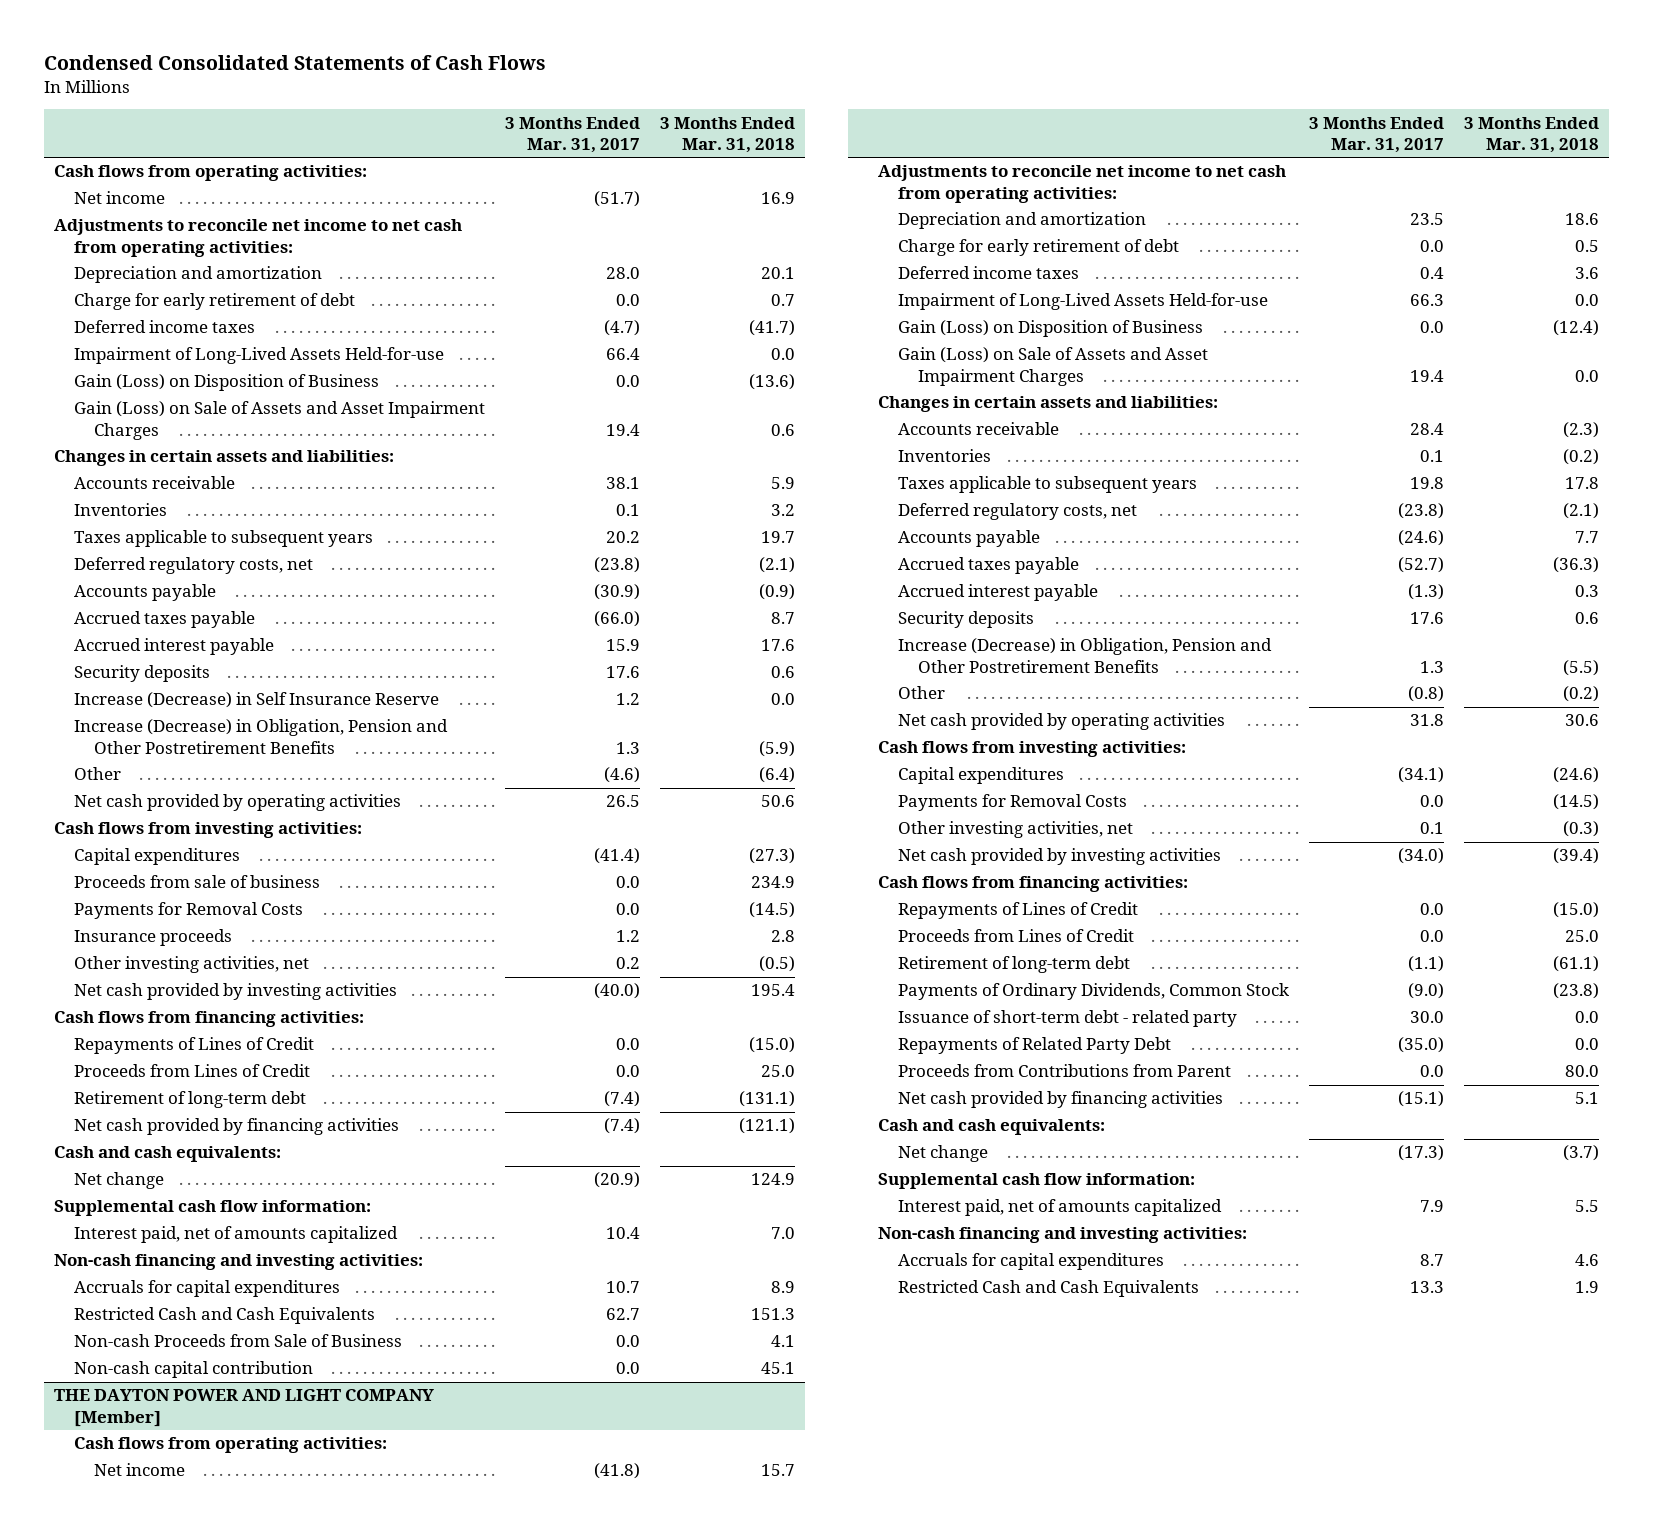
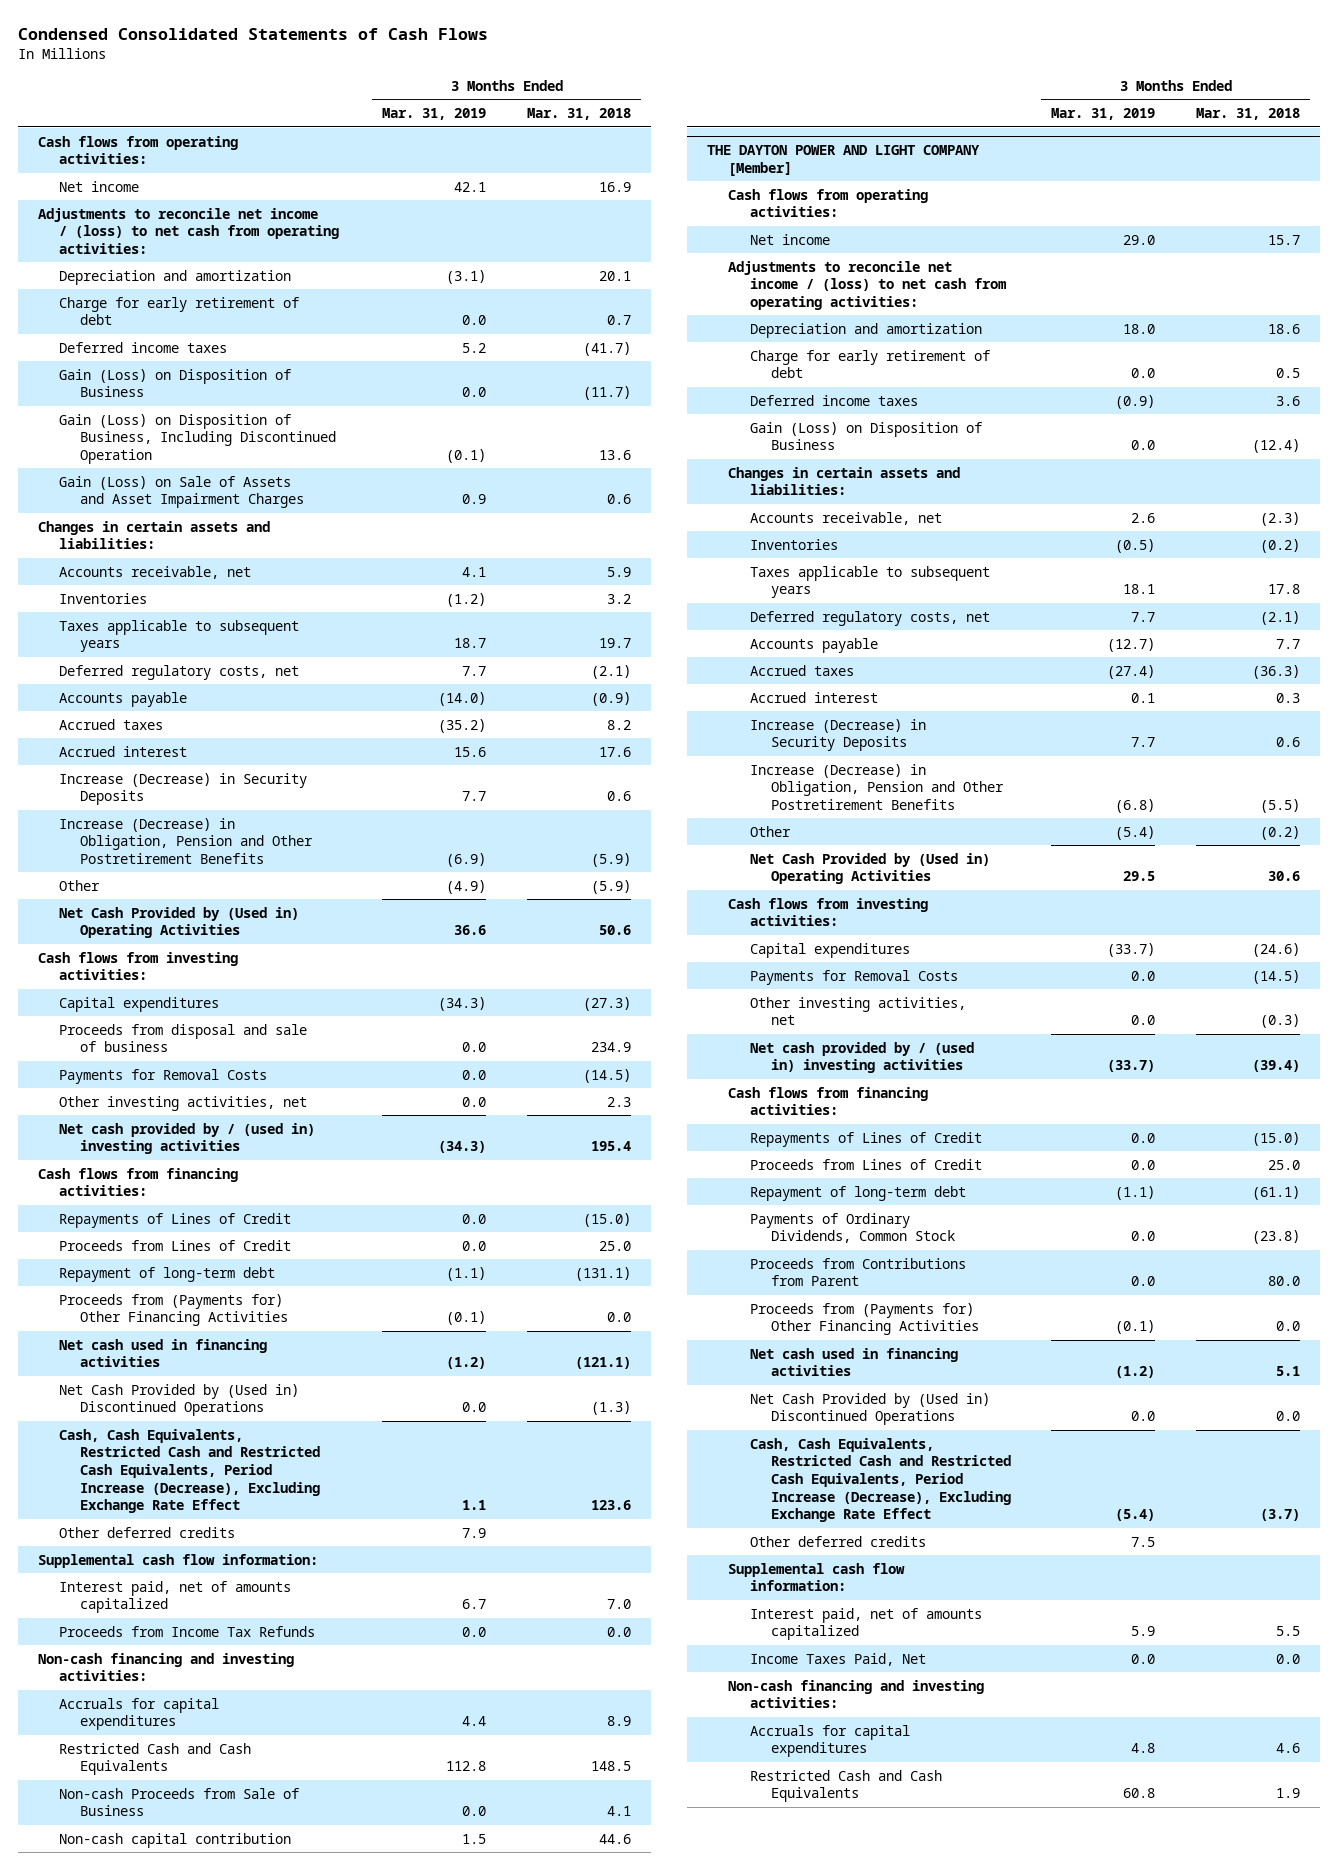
[505,116,641,154] 3 Months Ended Mar. 31, 2017 -> none
none -> [382,108,487,121] Mar. 31, 2019
[53,219,462,257] Adjustments to reconcile net income to net cash from operating activities: -> [37,207,340,254] Adjustments to reconcile net income / (loss) to net cash from operating activities:
[73,347,444,365] Impairment of Long-Lived Assets Held-for-use -> none
[749,374,796,391] (13.6) -> [582,386,631,401] (11.7)
none -> [59,413,337,464] Gain (Loss) on Disposition of Business, Including Discontinued Operation
[73,476,235,490] Accounts receivable -> [59,565,252,579] Accounts receivable, net
[73,692,439,709] Increase (Decrease) in Self Insurance Reserve -> none
[73,611,255,629] Accrued taxes payable -> [59,718,164,730] Accrued taxes
[771,612,796,625] 8.7 -> [606,719,631,730] 8.2
[73,638,274,656] Accrued interest payable -> [59,745,188,757] Accrued interest
[73,665,210,683] Security deposits -> [59,772,308,806] Increase (Decrease) in Security Deposits
[759,767,796,784] (6.4) -> [590,879,631,894] (5.9)
[73,794,401,812] Net cash provided by operating activities -> [59,906,300,939] Net Cash Provided by (Used in) Operating Activities
[73,875,320,889] Proceeds from sale of business -> [59,1023,308,1053] Proceeds from disposal and sale of business
[73,929,232,947] Insurance proceeds -> none
[759,956,796,973] (0.5) -> [606,1096,631,1107] 2.3
[73,983,397,1001] Net cash provided by investing activities -> [59,1122,316,1155] Net cash provided by / (used in) investing activities
[53,1146,281,1163] Cash and cash equivalents: -> none
[73,1172,164,1190] Net change -> none
[73,1091,306,1109] Retirement of long-term debt -> [59,1266,276,1282] Repayment of long-term debt
none -> [59,1293,289,1327] Proceeds from (Payments for) Other Financing Activities
[73,1118,399,1136] Net cash provided by financing activities -> [59,1338,268,1368] Net cash used in financing activities
none -> [59,1383,300,1417] Net Cash Provided by (Used in) Discontinued Operations
none -> [59,1428,321,1514] Cash, Cash Equivalents, Restricted Cash and Restricted Cash Equivalents, Period Increase (Decrease), Excluding Exchange Rate Effect
none -> [59,1526,236,1538] Other deferred credits
none -> [59,1625,316,1637] Proceeds from Income Tax Refunds
[751,1308,796,1321] 151.3 -> [590,1761,631,1772] 148.5
[761,1362,796,1375] 45.1 -> [598,1833,631,1844] 44.6
[877,165,1286,203] Adjustments to reconcile net income to net cash from operating activities: -> [728,260,1006,310] Adjustments to reconcile net income / (loss) to net cash from operating activities:
[897,293,1268,311] Impairment of Long-Lived Assets Held-for-use -> none
[897,347,1208,386] Gain (Loss) on Sale of Assets and Asset Impairment Charges -> none
[897,422,1059,436] Accounts receivable -> [749,511,942,525] Accounts receivable, net
[897,557,1079,575] Accrued taxes payable -> [749,664,854,676] Accrued taxes
[897,584,1098,602] Accrued interest payable -> [749,691,878,703] Accrued interest
[897,611,1034,629] Security deposits -> [749,718,926,752] Increase (Decrease) in Security Deposits
[897,713,1225,731] Net cash provided by operating activities -> [749,852,990,885] Net Cash Provided by (Used in) Operating Activities
[897,848,1221,866] Net cash provided by investing activities -> [749,1041,974,1074] Net cash provided by / (used in) investing activities
[897,956,1130,974] Retirement of long-term debt -> [749,1185,966,1201] Repayment of long-term debt
[897,1010,1237,1028] Issuance of short-term debt - related party -> none
[897,1037,1171,1055] Repayments of Related Party Debt -> none
[877,1119,1105,1136] Cash and cash equivalents: -> none
[897,1145,988,1163] Net change -> none
none -> [749,1302,979,1336] Proceeds from (Payments for) Other Financing Activities
[897,1091,1223,1109] Net cash provided by financing activities -> [749,1347,958,1377] Net cash used in financing activities
none -> [749,1392,990,1426] Net Cash Provided by (Used in) Discontinued Operations
none -> [749,1437,1011,1523] Cash, Cash Equivalents, Restricted Cash and Restricted Cash Equivalents, Period Increase (Decrease), Excluding Exchange Rate Effect
none -> [749,1535,926,1547] Other deferred credits
none -> [749,1652,926,1666] Income Taxes Paid, Net

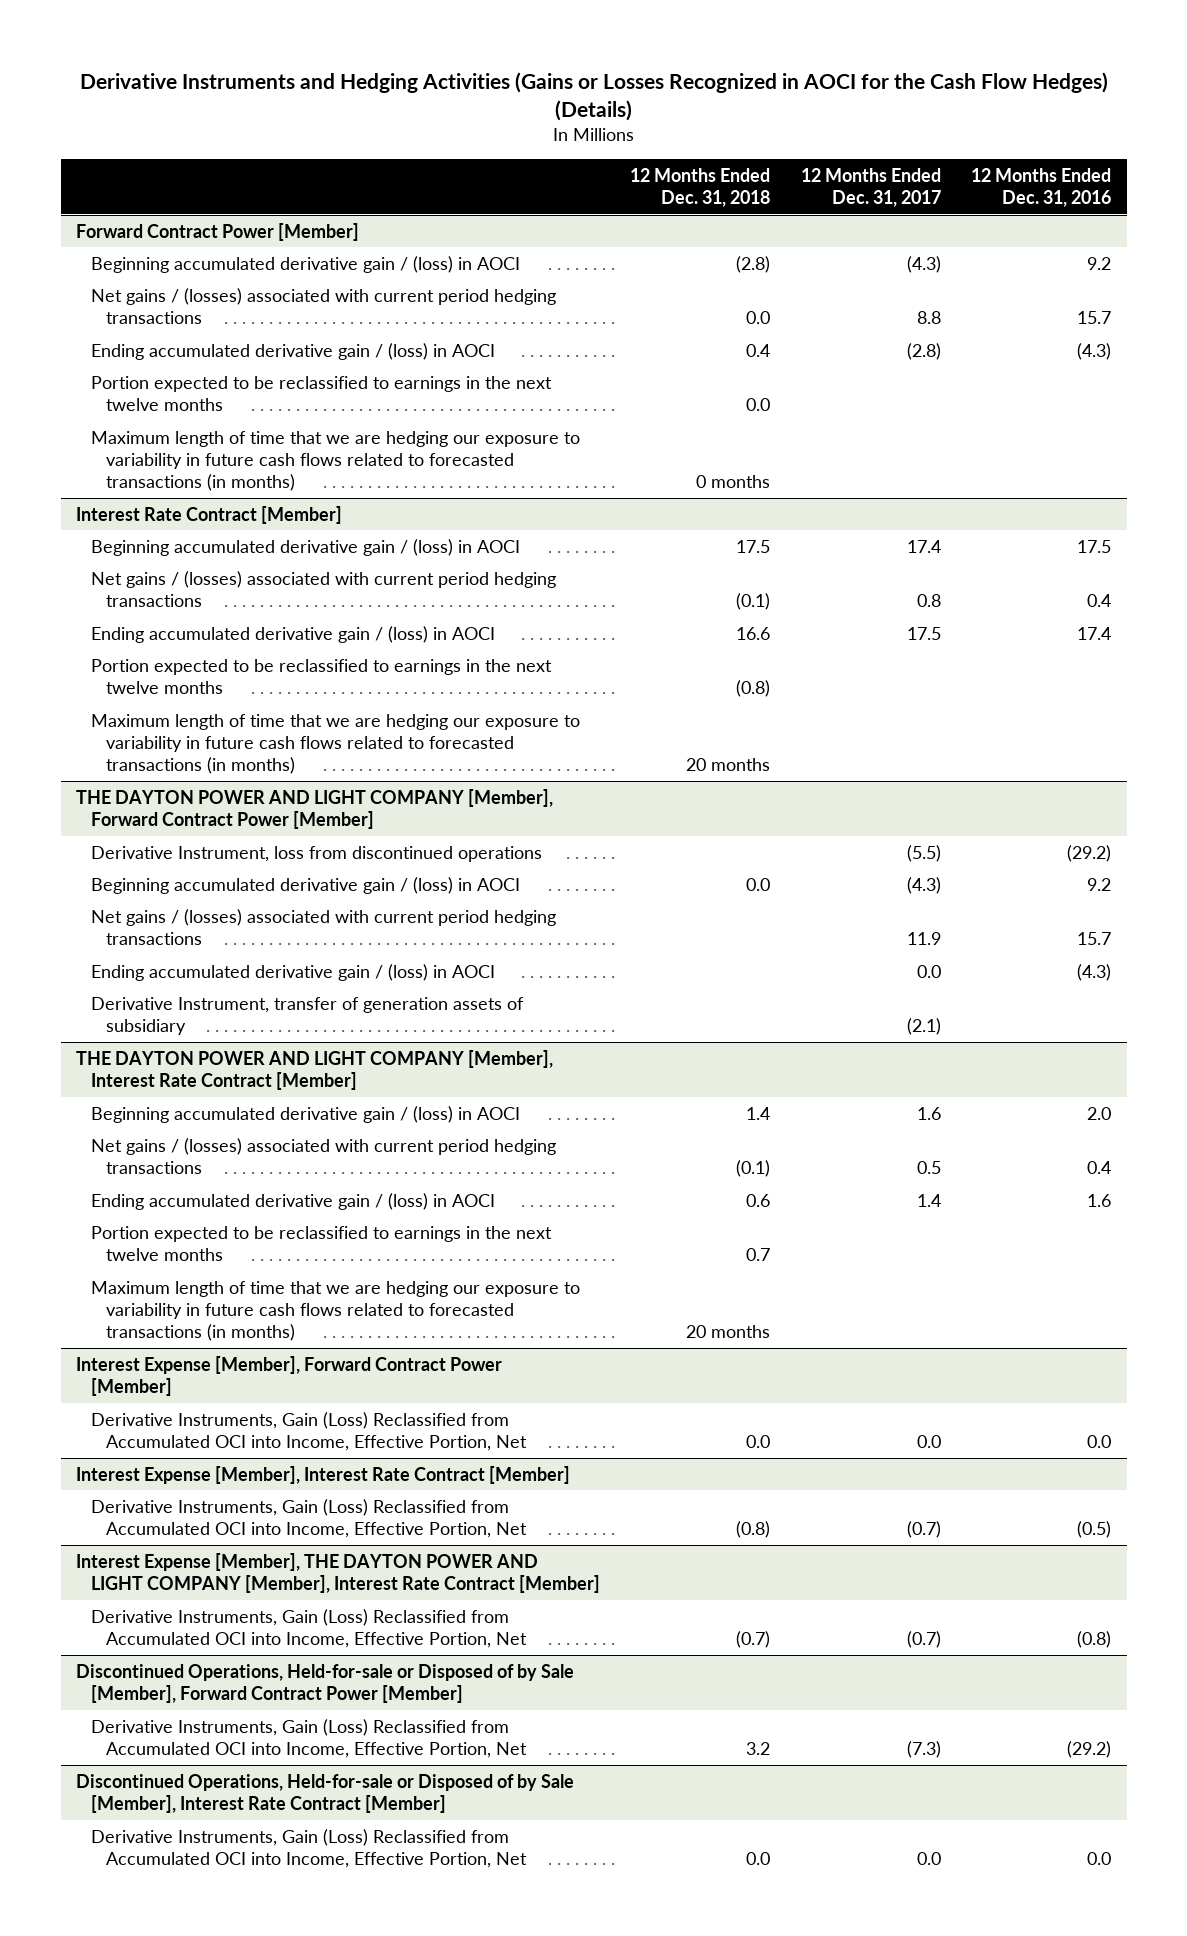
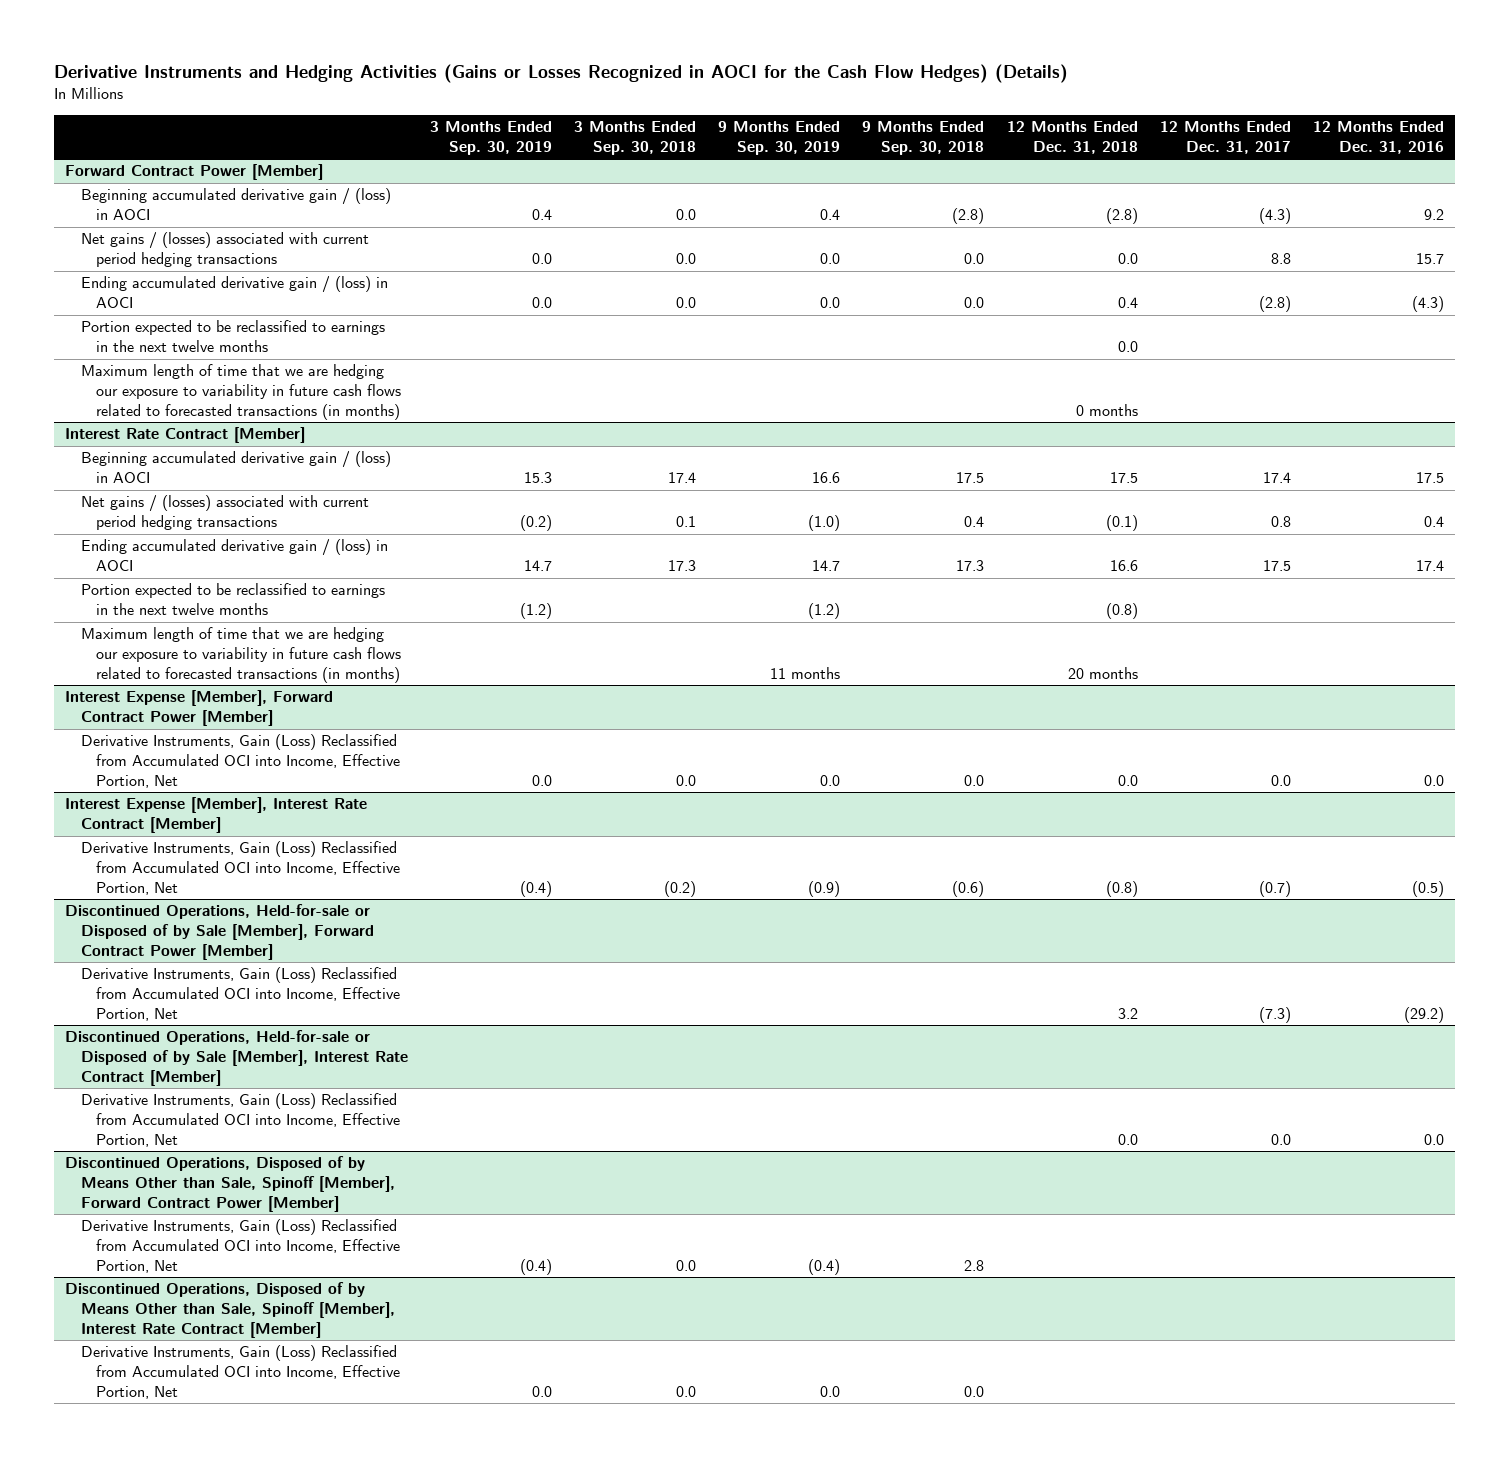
none -> [429,121,552,155] 3 Months Ended Sep. 30, 2019
none -> [574,121,697,155] 3 Months Ended Sep. 30, 2018
none -> [718,121,841,155] 9 Months Ended Sep. 30, 2019
none -> [862,121,985,155] 9 Months Ended Sep. 30, 2018
[76,788,554,829] THE DAYTON POWER AND LIGHT COMPANY [Member], Forward Contract Power [Member] -> none
[90,845,542,862] Derivative Instrument, loss from discontinued operations -> none
[90,876,520,894] Beginning accumulated derivative gain / (loss) in AOCI -> none
[90,908,556,945] Net gains / (losses) associated with current period hedging transactions -> none
[90,963,495,981] Ending accumulated derivative gain / (loss) in AOCI -> none
[90,996,524,1035] Derivative Instrument, transfer of generation assets of subsidiary -> none
[76,1049,554,1090] THE DAYTON POWER AND LIGHT COMPANY [Member], Interest Rate Contract [Member] -> none
[90,1105,520,1123] Beginning accumulated derivative gain / (loss) in AOCI -> none
[90,1137,556,1174] Net gains / (losses) associated with current period hedging transactions -> none
[90,1192,495,1210] Ending accumulated derivative gain / (loss) in AOCI -> none
[90,1225,552,1261] Portion expected to be reclassified to earnings in the next twelve months -> none
[90,1280,580,1342] Maximum length of time that we are hedging our exposure to variability in future cash flows related to forecasted transactions (in months) -> none
[76,1552,600,1593] Interest Expense [Member], THE DAYTON POWER AND LIGHT COMPANY [Member], Interest Rate Contract [Member] -> none
[90,1608,527,1648] Derivative Instruments, Gain (Loss) Reclassified from Accumulated OCI into Income, Effective Portion, Net -> none
none -> [65,1156,395,1212] Discontinued Operations, Disposed of by Means Other than Sale, Spinoff [Member], Forward Contract Power [Member]
none -> [80,1219,401,1273] Derivative Instruments, Gain (Loss) Reclassified from Accumulated OCI into Income, Effective Portion, Net
none -> [65,1282,395,1338] Discontinued Operations, Disposed of by Means Other than Sale, Spinoff [Member], Interest Rate Contract [Member]
none -> [80,1345,401,1399] Derivative Instruments, Gain (Loss) Reclassified from Accumulated OCI into Income, Effective Portion, Net

